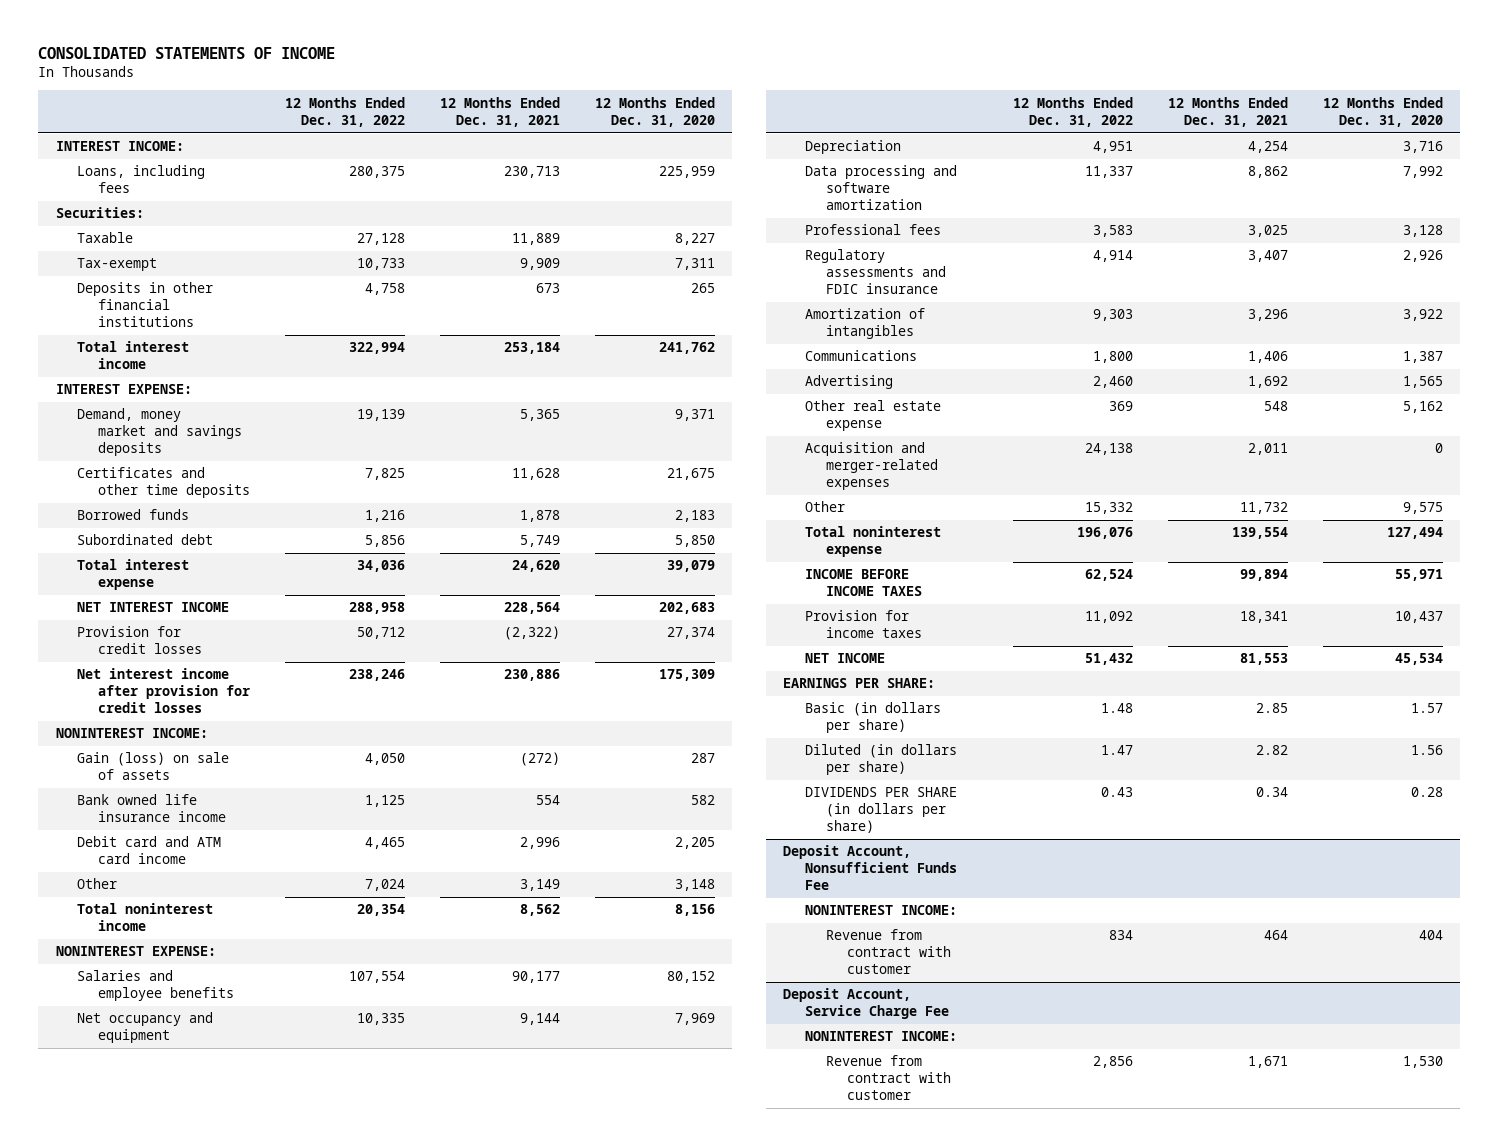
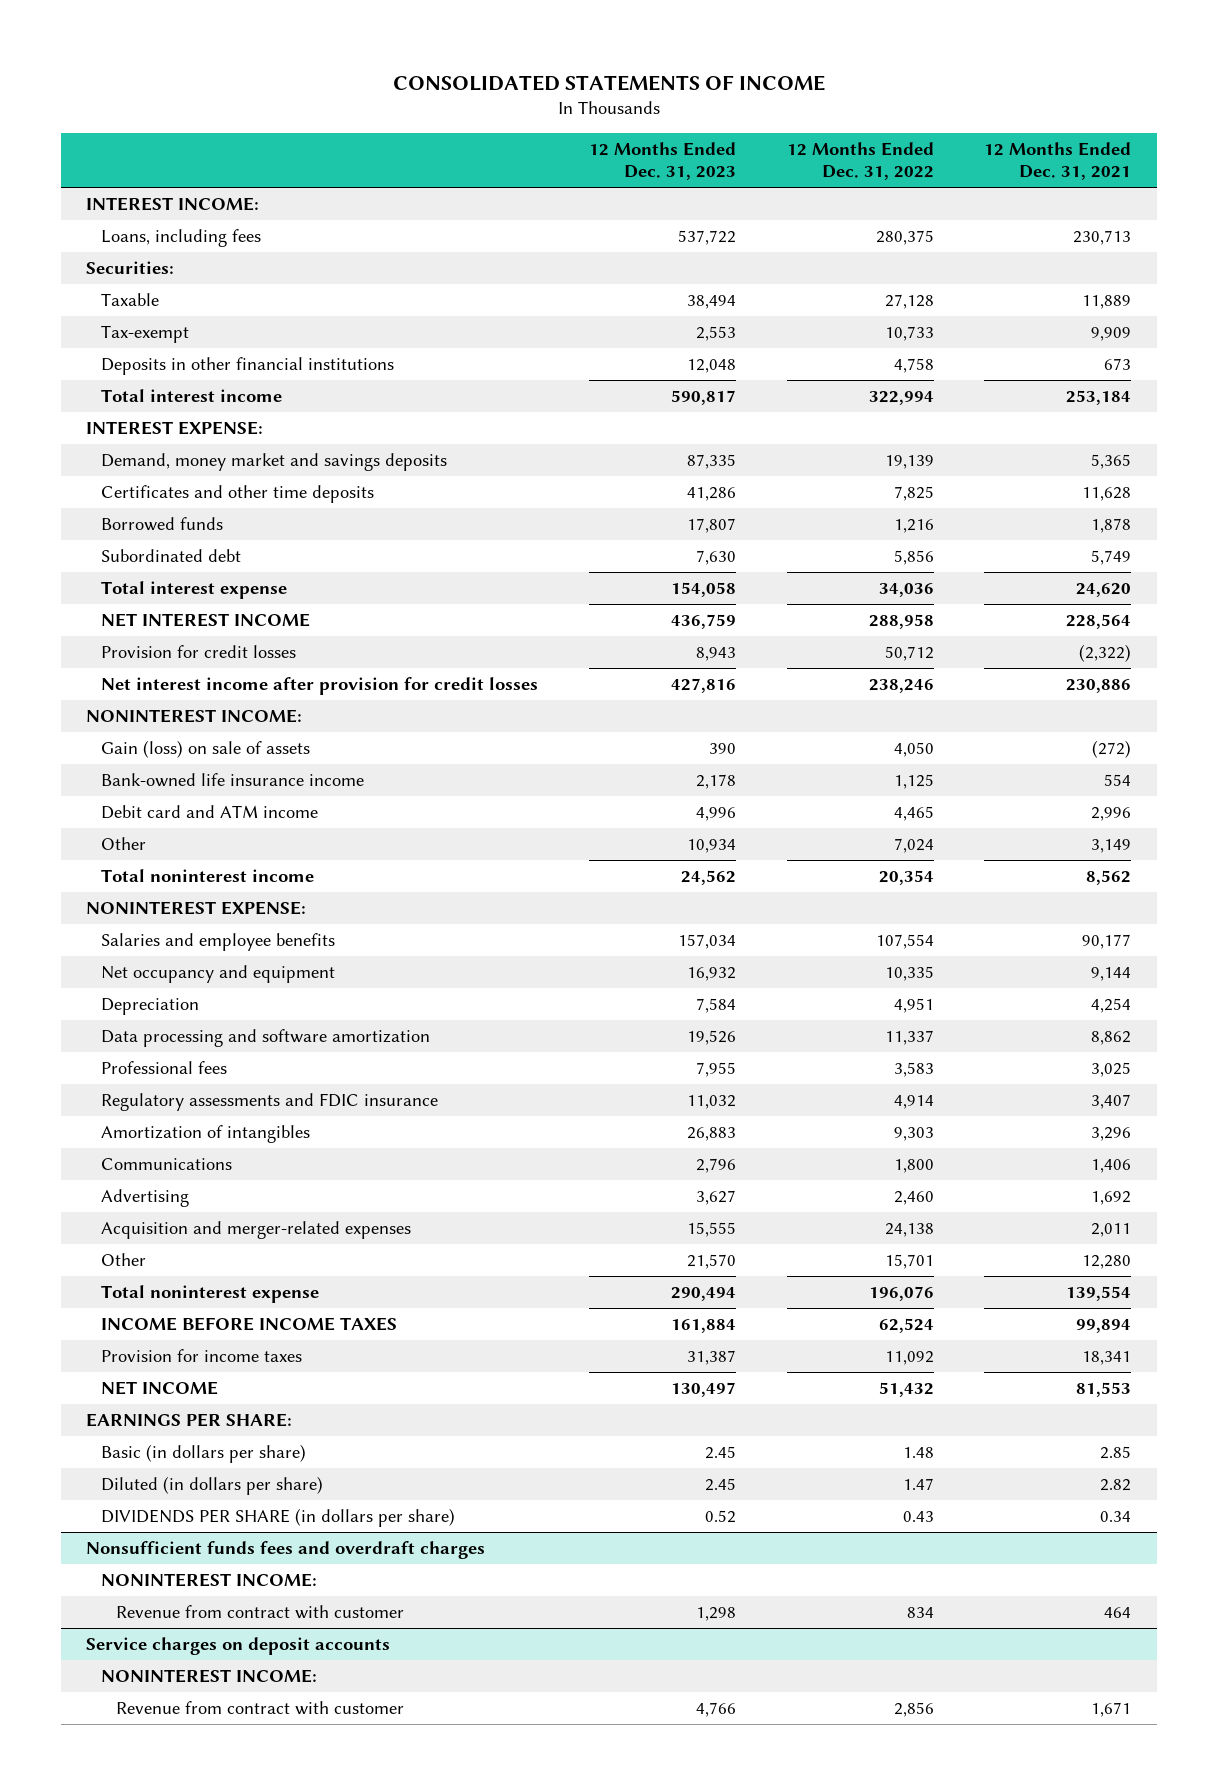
[594,96,715,127] 12 Months Ended Dec. 31, 2020 -> none
none -> [589,141,737,181] 12 Months Ended Dec. 31, 2023
[76,794,227,823] Bank owned life insurance income -> [101,773,365,788] Bank-owned life insurance income
[76,836,221,865] Debit card and ATM card income -> [101,805,319,820] Debit card and ATM income
[804,400,941,432] Other real estate expense -> none
[1084,502,1133,515] 15,332 -> [884,1254,934,1270] 15,701
[1239,502,1288,515] 11,732 -> [1082,1255,1132,1270] 12,280
[783,845,957,891] Deposit Account, Nonsufficient Funds Fee -> none
none -> [86,1541,486,1560] Nonsufficient funds fees and overdraft charges
[783,988,949,1020] Deposit Account, Service Charge Fee -> [86,1637,391,1656] Service charges on deposit accounts

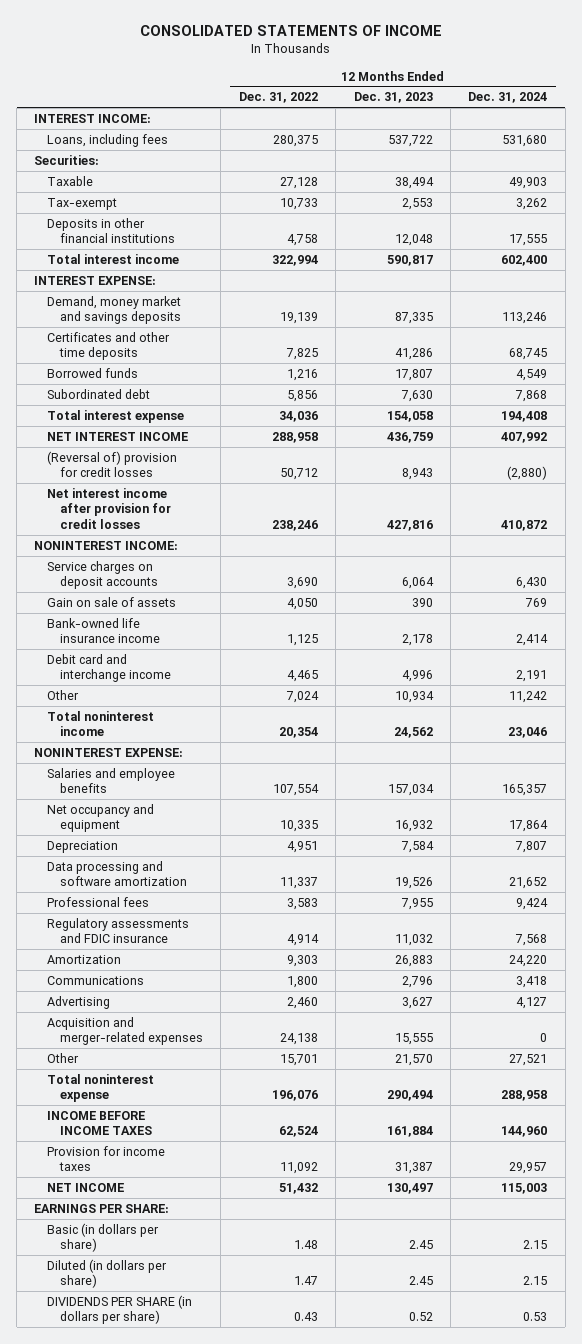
[984,141,1132,181] 12 Months Ended Dec. 31, 2021 -> none
none -> [468,92,548,104] Dec. 31, 2024
[101,645,297,659] Provision for credit losses -> [47,450,178,478] (Reversal of) provision for credit losses
none -> [47,560,159,590] Service charges on deposit accounts
[101,740,311,759] Gain (loss) on sale of assets -> [47,596,177,607] Gain on sale of assets
[101,805,319,820] Debit card and ATM income -> [47,653,172,683] Debit card and interchange income
[101,1125,311,1144] Amortization of intangibles -> [47,954,122,964] Amortization
[86,1541,486,1560] Nonsufficient funds fees and overdraft charges -> none
[101,1573,318,1588] NONINTEREST INCOME: -> none
[116,1605,405,1620] Revenue from contract with customer -> none
[86,1637,391,1656] Service charges on deposit accounts -> none
[101,1669,318,1684] NONINTEREST INCOME: -> none
[116,1701,405,1716] Revenue from contract with customer -> none

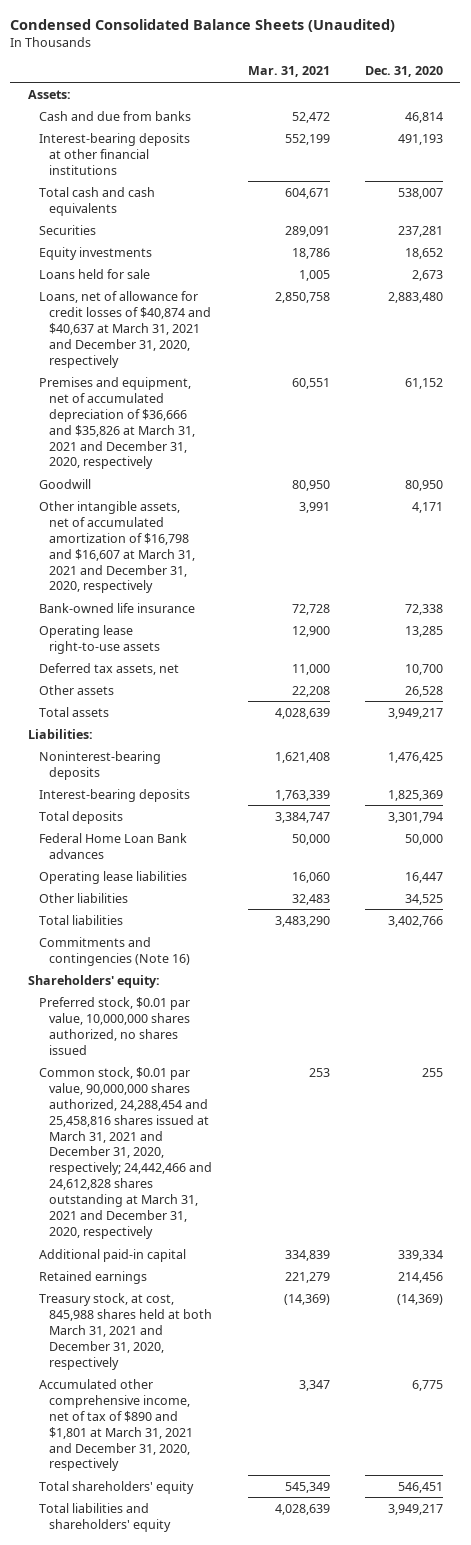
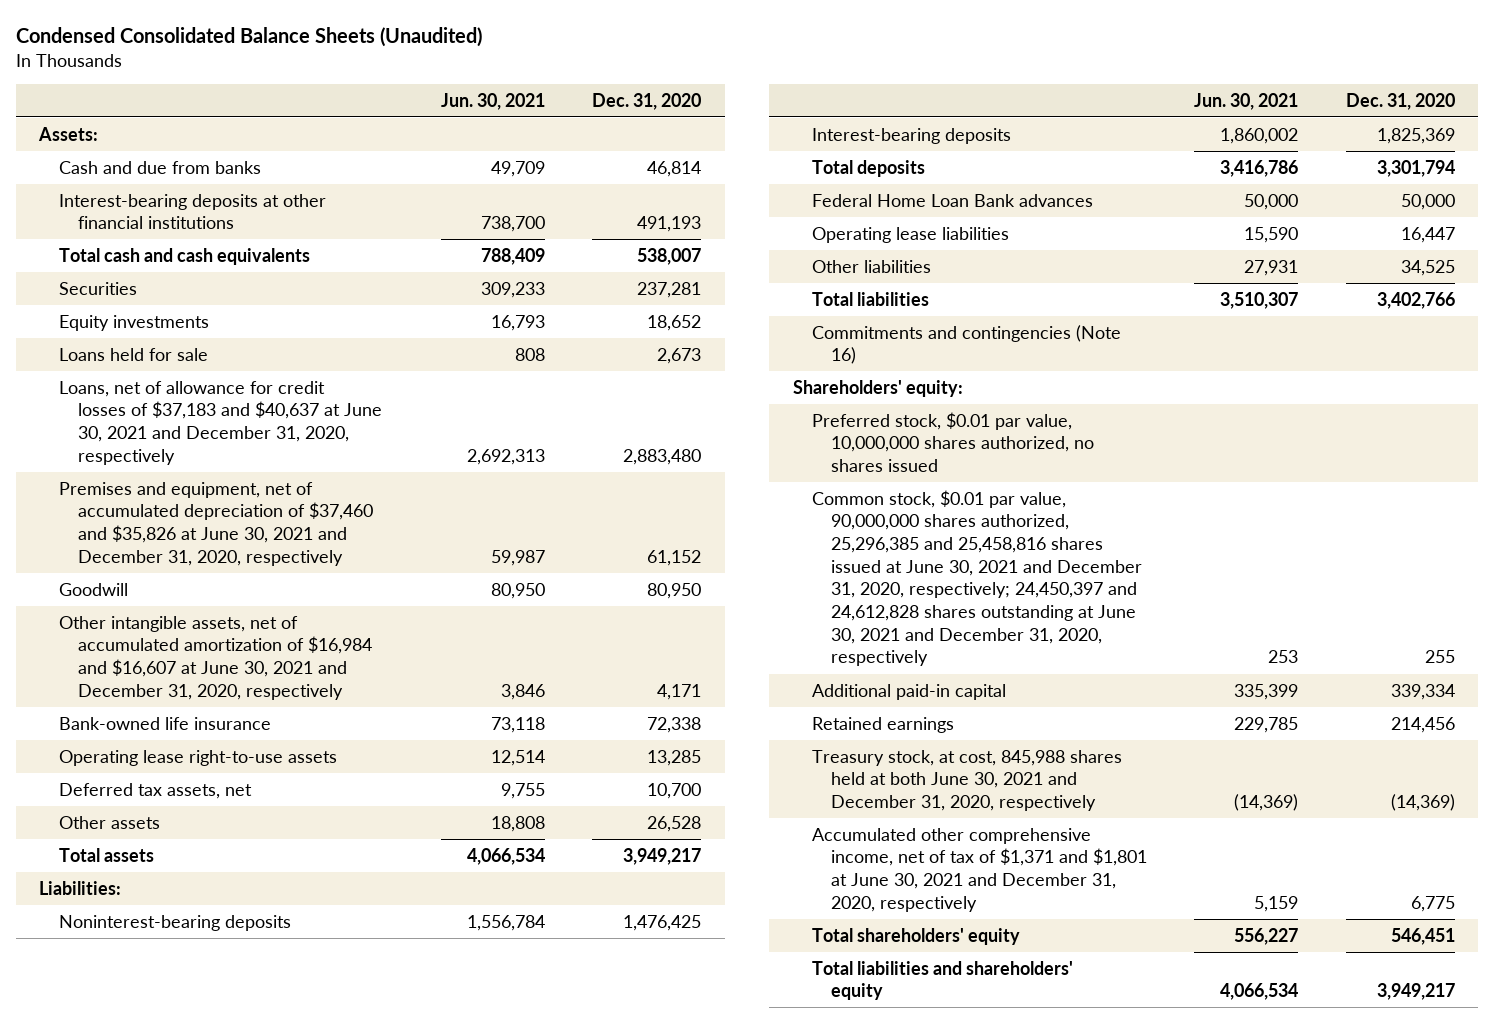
[247,66,330,78] Mar. 31, 2021 -> none
none -> [441,92,546,110] Jun. 30, 2021
[38,290,212,368] Loans, net of allowance for credit losses of $40,874 and $40,637 at March 31, 2021 and December 31, 2020, respectively -> [58,380,382,465] Loans, net of allowance for credit losses of $37,183 and $40,637 at June 30, 2021 and December 31, 2020, respectively
[38,376,196,470] Premises and equipment, net of accumulated depreciation of $36,666 and $35,826 at March 31, 2021 and December 31, 2020, respectively -> [58,481,373,566] Premises and equipment, net of accumulated depreciation of $37,460 and $35,826 at June 30, 2021 and December 31, 2020, respectively
[38,500,196,594] Other intangible assets, net of accumulated amortization of $16,798 and $16,607 at March 31, 2021 and December 31, 2020, respectively -> [58,615,372,700] Other intangible assets, net of accumulated amortization of $16,984 and $16,607 at June 30, 2021 and December 31, 2020, respectively
[38,1066,213,1240] Common stock, $0.01 par value, 90,000,000 shares authorized, 24,288,454 and 25,458,816 shares issued at March 31, 2021 and December 31, 2020, respectively; 24,442,466 and 24,612,828 shares outstanding at March 31, 2021 and December 31, 2020, respectively -> [811,489,1142,667] Common stock, $0.01 par value, 90,000,000 shares authorized, 25,296,385 and 25,458,816 shares issued at June 30, 2021 and December 31, 2020, respectively; 24,450,397 and 24,612,828 shares outstanding at June 30, 2021 and December 31, 2020, respectively
[38,1292,213,1370] Treasury stock, at cost, 845,988 shares held at both March 31, 2021 and December 31, 2020, respectively -> [811,749,1122,812] Treasury stock, at cost, 845,988 shares held at both June 30, 2021 and December 31, 2020, respectively
[38,1378,194,1472] Accumulated other comprehensive income, net of tax of $890 and $1,801 at March 31, 2021 and December 31, 2020, respectively -> [811,827,1147,912] Accumulated other comprehensive income, net of tax of $1,371 and $1,801 at June 30, 2021 and December 31, 2020, respectively

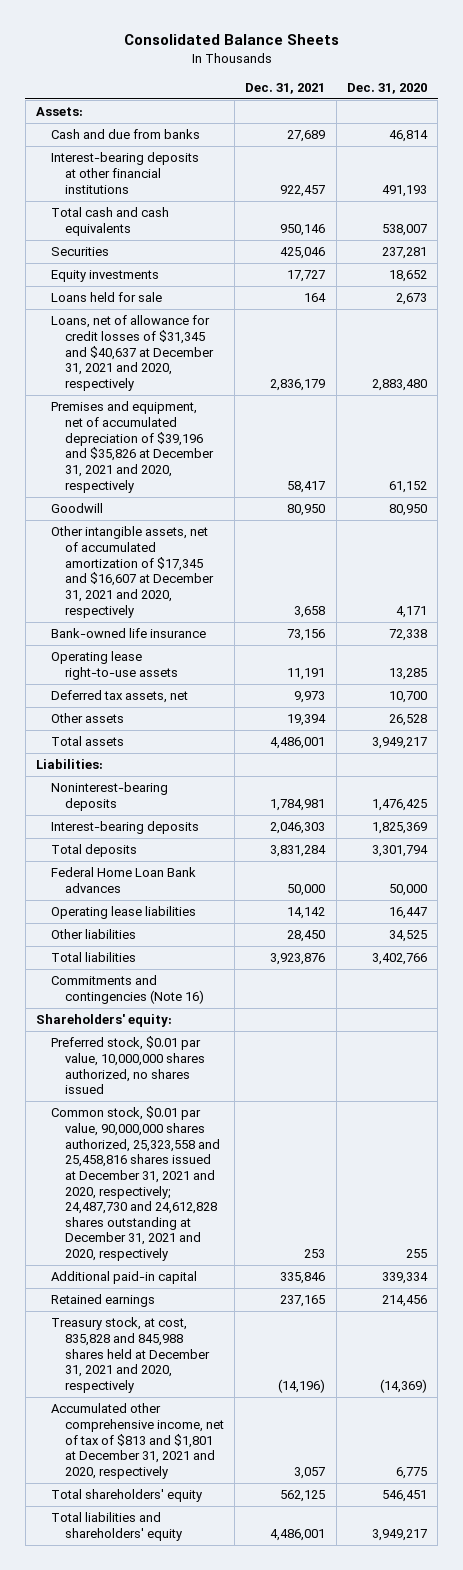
[15,26,482,47] Condensed Consolidated Balance Sheets (Unaudited) -> [123,34,339,46] Consolidated Balance Sheets
[441,92,546,110] Jun. 30, 2021 -> none
none -> [245,82,326,94] Dec. 31, 2021
[58,380,382,465] Loans, net of allowance for credit losses of $37,183 and $40,637 at June 30, 2021 and December 31, 2020, respectively -> [50,315,214,391] Loans, net of allowance for credit losses of $31,345 and $40,637 at December 31, 2021 and 2020, respectively
[58,481,373,566] Premises and equipment, net of accumulated depreciation of $37,460 and $35,826 at June 30, 2021 and December 31, 2020, respectively -> [50,401,214,493] Premises and equipment, net of accumulated depreciation of $39,196 and $35,826 at December 31, 2021 and 2020, respectively
[58,615,372,700] Other intangible assets, net of accumulated amortization of $16,984 and $16,607 at June 30, 2021 and December 31, 2020, respectively -> [50,526,214,618] Other intangible assets, net of accumulated amortization of $17,345 and $16,607 at December 31, 2021 and 2020, respectively
[811,489,1142,667] Common stock, $0.01 par value, 90,000,000 shares authorized, 25,296,385 and 25,458,816 shares issued at June 30, 2021 and December 31, 2020, respectively; 24,450,397 and 24,612,828 shares outstanding at June 30, 2021 and December 31, 2020, respectively -> [50,1106,220,1262] Common stock, $0.01 par value, 90,000,000 shares authorized, 25,323,558 and 25,458,816 shares issued at December 31, 2021 and 2020, respectively; 24,487,730 and 24,612,828 shares outstanding at December 31, 2021 and 2020, respectively
[811,749,1122,812] Treasury stock, at cost, 845,988 shares held at both June 30, 2021 and December 31, 2020, respectively -> [50,1317,210,1393] Treasury stock, at cost, 835,828 and 845,988 shares held at December 31, 2021 and 2020, respectively
[811,827,1147,912] Accumulated other comprehensive income, net of tax of $1,371 and $1,801 at June 30, 2021 and December 31, 2020, respectively -> [50,1403,224,1479] Accumulated other comprehensive income, net of tax of $813 and $1,801 at December 31, 2021 and 2020, respectively

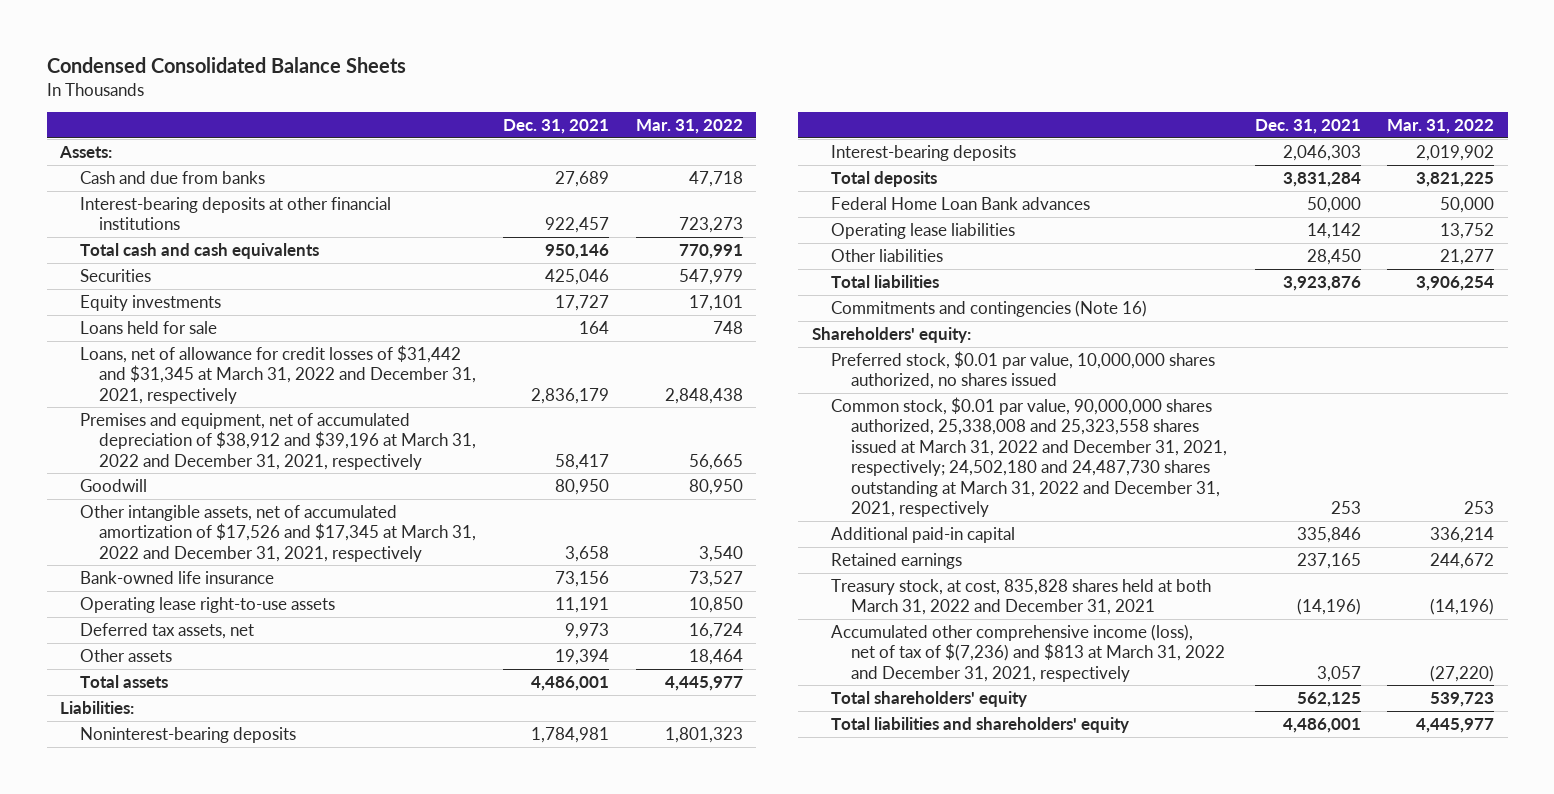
[123,34,339,46] Consolidated Balance Sheets -> [46,56,406,73] Condensed Consolidated Balance Sheets
[347,82,428,94] Dec. 31, 2020 -> none
none -> [635,119,743,135] Mar. 31, 2022
[50,315,214,391] Loans, net of allowance for credit losses of $31,345 and $40,637 at December 31, 2021 and 2020, respectively -> [79,344,477,404] Loans, net of allowance for credit losses of $31,442 and $31,345 at March 31, 2022 and December 31, 2021, respectively
[50,401,214,493] Premises and equipment, net of accumulated depreciation of $39,196 and $35,826 at December 31, 2021 and 2020, respectively -> [79,412,477,470] Premises and equipment, net of accumulated depreciation of $38,912 and $39,196 at March 31, 2022 and December 31, 2021, respectively
[50,526,214,618] Other intangible assets, net of accumulated amortization of $17,345 and $16,607 at December 31, 2021 and 2020, respectively -> [79,504,477,562] Other intangible assets, net of accumulated amortization of $17,526 and $17,345 at March 31, 2022 and December 31, 2021, respectively
[50,1106,220,1262] Common stock, $0.01 par value, 90,000,000 shares authorized, 25,323,558 and 25,458,816 shares issued at December 31, 2021 and 2020, respectively; 24,487,730 and 24,612,828 shares outstanding at December 31, 2021 and 2020, respectively -> [831,396,1227,518] Common stock, $0.01 par value, 90,000,000 shares authorized, 25,338,008 and 25,323,558 shares issued at March 31, 2022 and December 31, 2021, respectively; 24,502,180 and 24,487,730 shares outstanding at March 31, 2022 and December 31, 2021, respectively
[50,1317,210,1393] Treasury stock, at cost, 835,828 and 845,988 shares held at December 31, 2021 and 2020, respectively -> [831,578,1212,616] Treasury stock, at cost, 835,828 shares held at both March 31, 2022 and December 31, 2021
[50,1403,224,1479] Accumulated other comprehensive income, net of tax of $813 and $1,801 at December 31, 2021 and 2020, respectively -> [831,623,1225,682] Accumulated other comprehensive income (loss), net of tax of $(7,236) and $813 at March 31, 2022 and December 31, 2021, respectively

